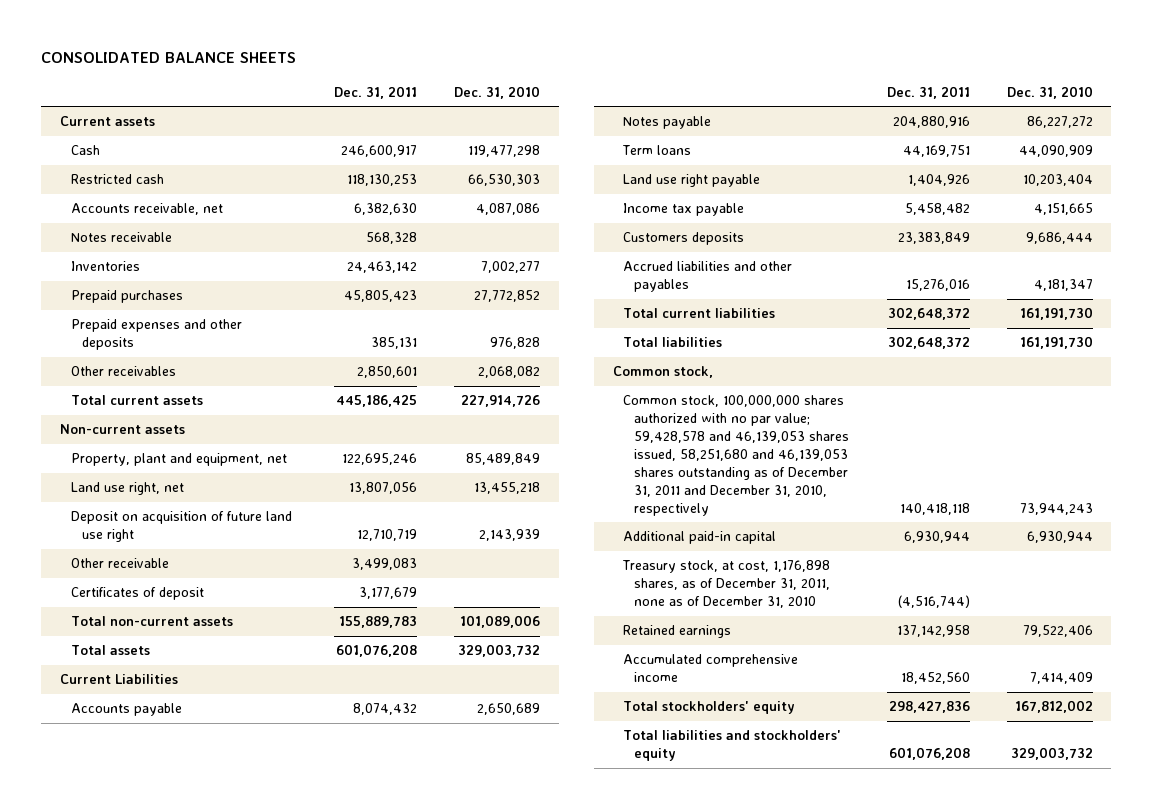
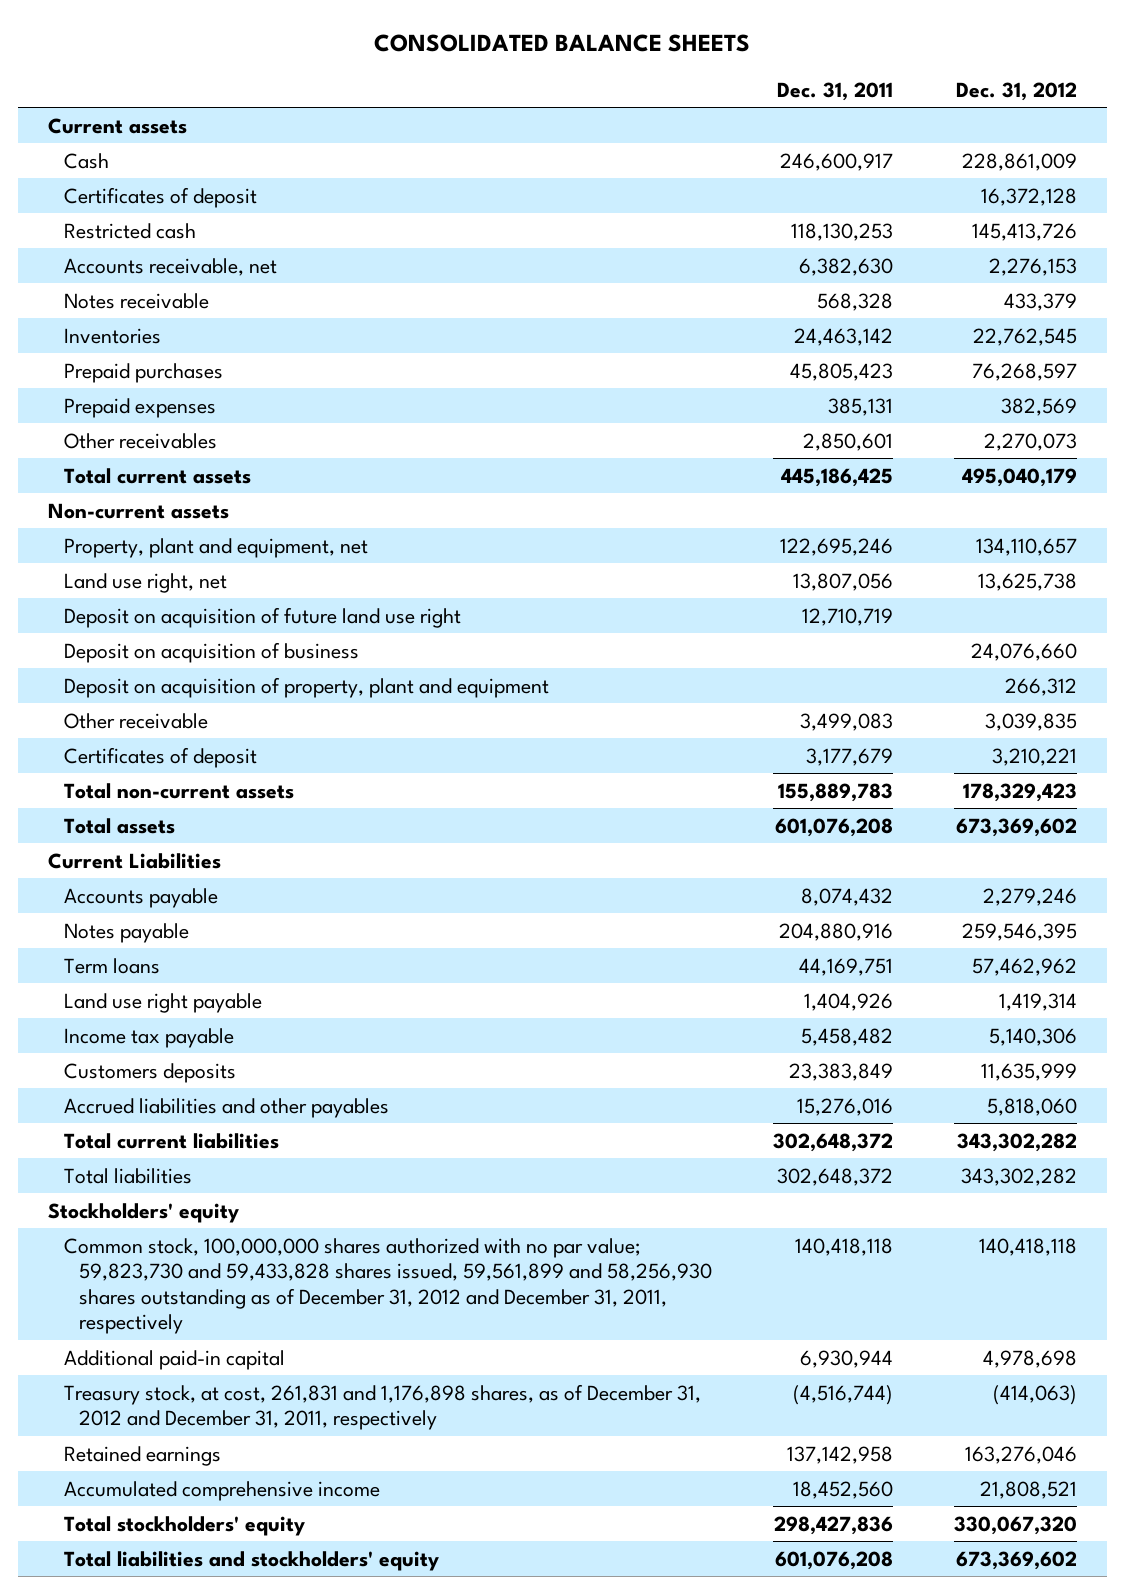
[454,85,541,99] Dec. 31, 2010 -> none
none -> [955,81,1077,101] Dec. 31, 2012
none -> [63,186,257,208] Certificates of deposit
[70,319,242,351] Prepaid expenses and other deposits -> [63,397,216,418] Prepaid expenses
none -> [63,641,359,663] Deposit on acquisition of business
none -> [63,676,549,698] Deposit on acquisition of property, plant and equipment
[612,366,713,379] Common stock, -> none
none -> [48,1202,240,1223] Stockholders' equity
[623,395,850,516] Common stock, 100,000,000 shares authorized with no par value; 59,428,578 and 46,139,053 shares issued, 58,251,680 and 46,139,053 shares outstanding as of December 31, 2011 and December 31, 2010, respectively -> [63,1237,713,1335] Common stock, 100,000,000 shares authorized with no par value; 59,823,730 and 59,433,828 shares issued, 59,561,899 and 58,256,930 shares outstanding as of December 31, 2012 and December 31, 2011, respectively
[622,560,831,609] Treasury stock, at cost, 1,176,898 shares, as of December 31, 2011, none as of December 31, 2010 -> [63,1383,701,1431] Treasury stock, at cost, 261,831 and 1,176,898 shares, as of December 31, 2012 and December 31, 2011, respectively

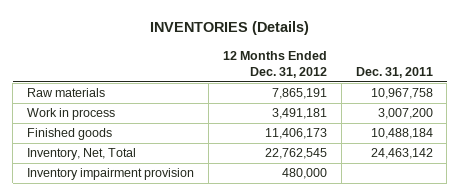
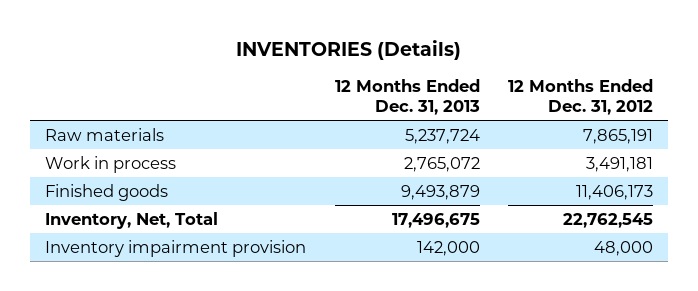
[355,66,433,78] Dec. 31, 2011 -> none
none -> [334,78,480,116] 12 Months Ended Dec. 31, 2013
[281,168,327,180] 480,000 -> [594,240,654,256] 48,000

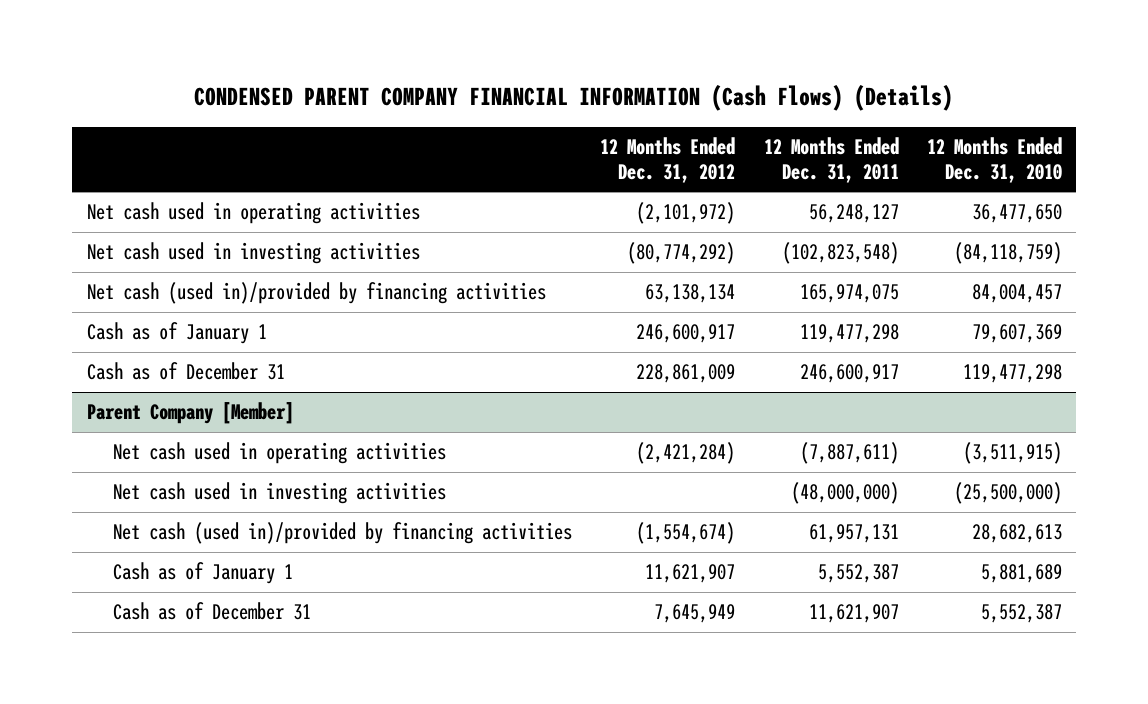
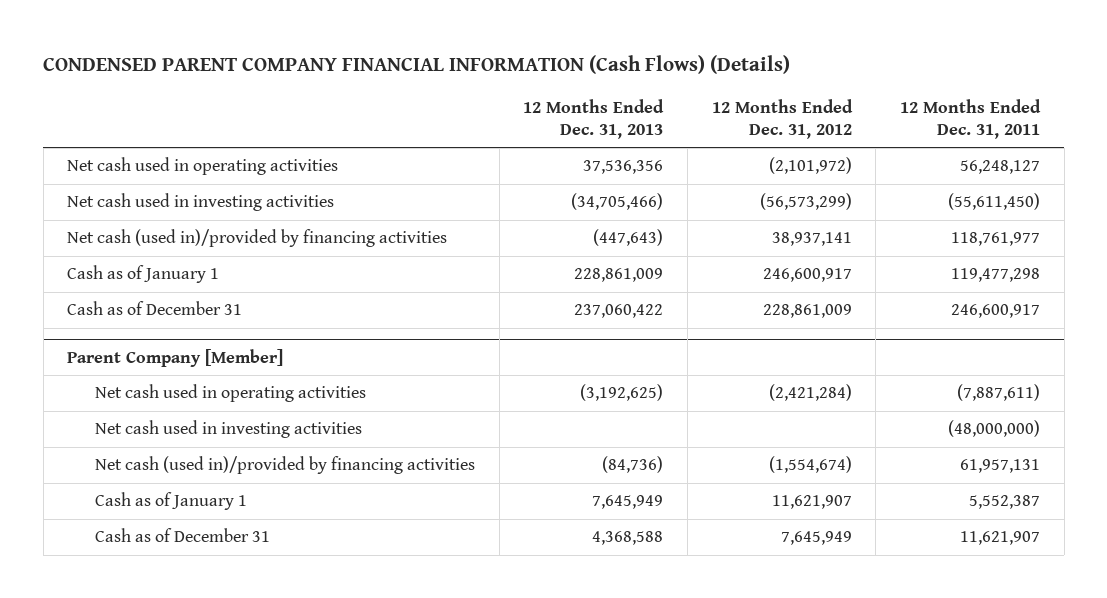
[926,136,1062,183] 12 Months Ended Dec. 31, 2010 -> none
none -> [523,98,665,139] 12 Months Ended Dec. 31, 2013
[627,242,736,265] (80,774,292) -> [759,193,852,211] (56,573,299)
[781,242,899,265] (102,823,548) -> [947,193,1040,211] (55,611,450)
[645,284,736,304] 63,138,134 -> [771,232,852,247] 38,937,141
[799,284,899,304] 165,974,075 -> [950,232,1040,247] 118,761,977

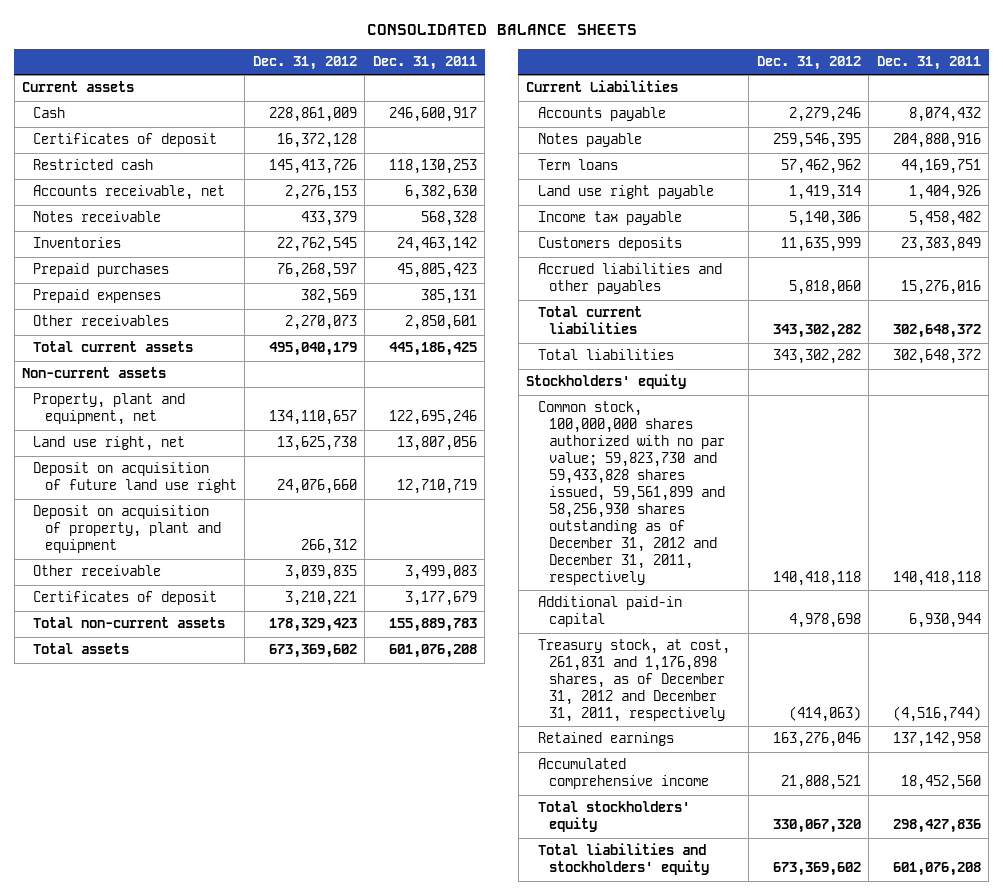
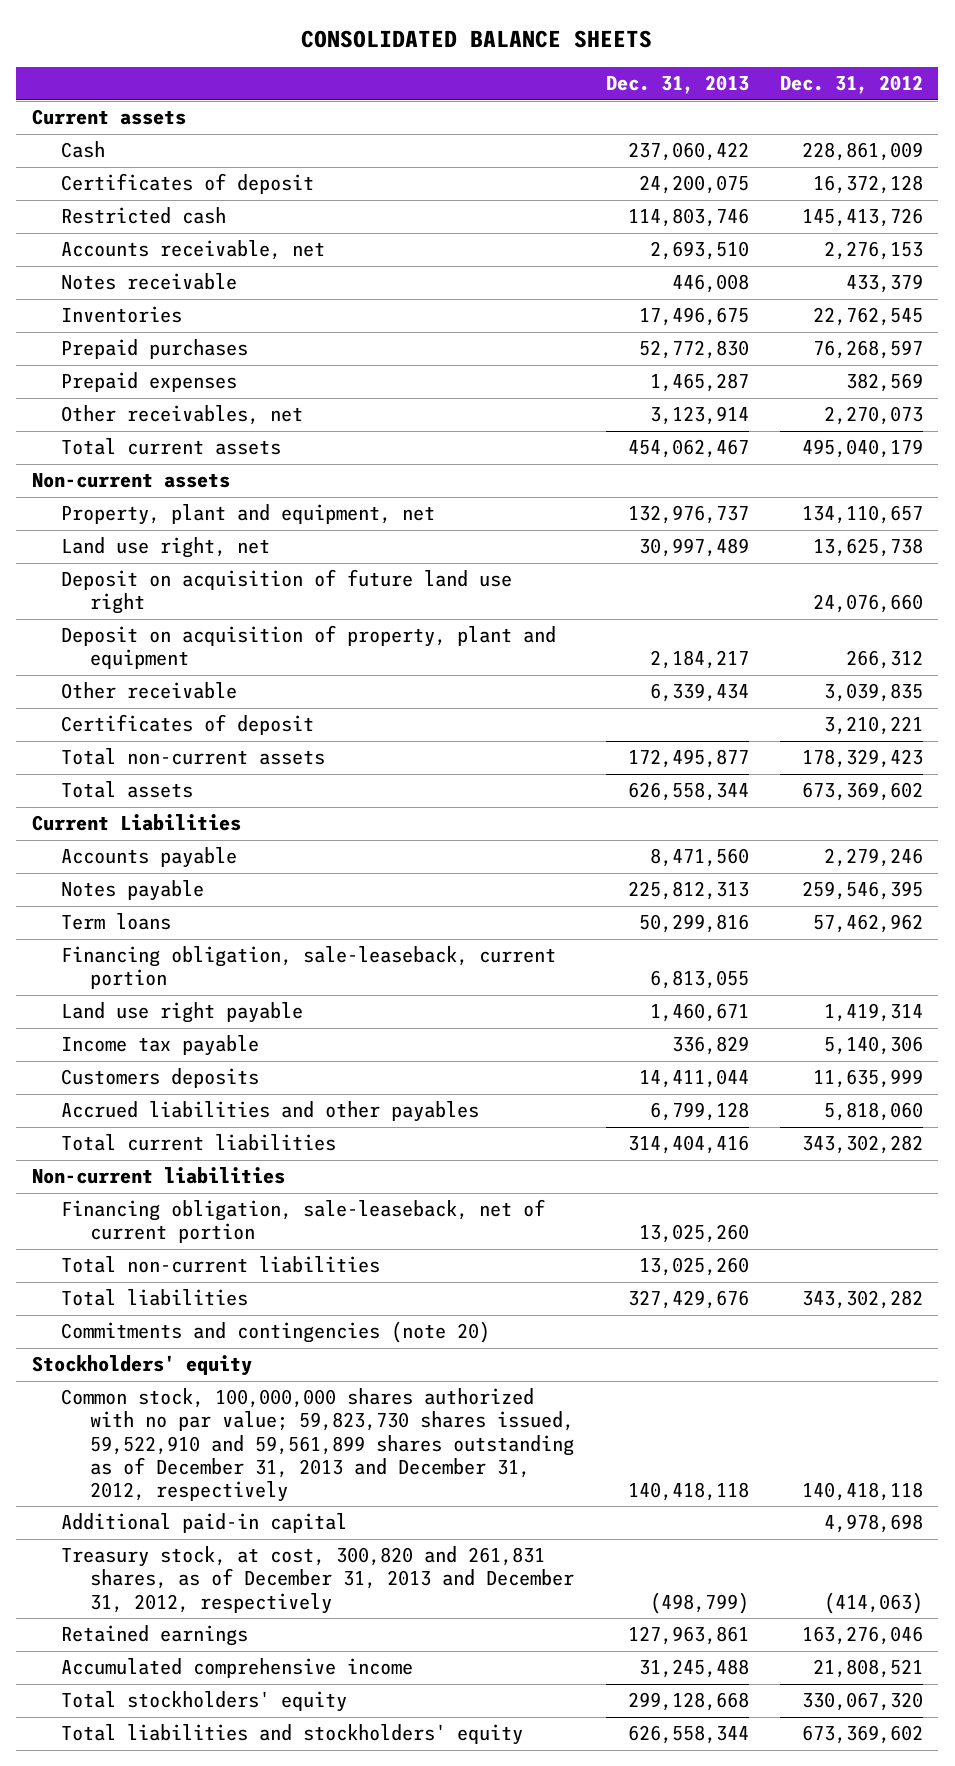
[372,56,477,71] Dec. 31, 2011 -> none
none -> [605,75,749,95] Dec. 31, 2013
[33,315,170,327] Other receivables -> [61,405,304,426] Other receivables, net
none -> [61,946,557,990] Financing obligation, sale-leaseback, current portion
none -> [31,1167,285,1185] Non-current liabilities
none -> [61,1199,546,1244] Financing obligation, sale-leaseback, net of current portion
none -> [61,1256,381,1274] Total non-current liabilities
none -> [61,1321,491,1344] Commitments and contingencies (note 20)
[537,401,725,586] Common stock, 100,000,000 shares authorized with no par value; 59,823,730 and 59,433,828 shares issued, 59,561,899 and 58,256,930 shares outstanding as of December 31, 2012 and December 31, 2011, respectively -> [61,1388,575,1503] Common stock, 100,000,000 shares authorized with no par value; 59,823,730 shares issued, 59,522,910 and 59,561,899 shares outstanding as of December 31, 2013 and December 31, 2012, respectively
[537,639,730,723] Treasury stock, at cost, 261,831 and 1,176,898 shares, as of December 31, 2012 and December 31, 2011, respectively -> [61,1546,575,1614] Treasury stock, at cost, 300,820 and 261,831 shares, as of December 31, 2013 and December 31, 2012, respectively

